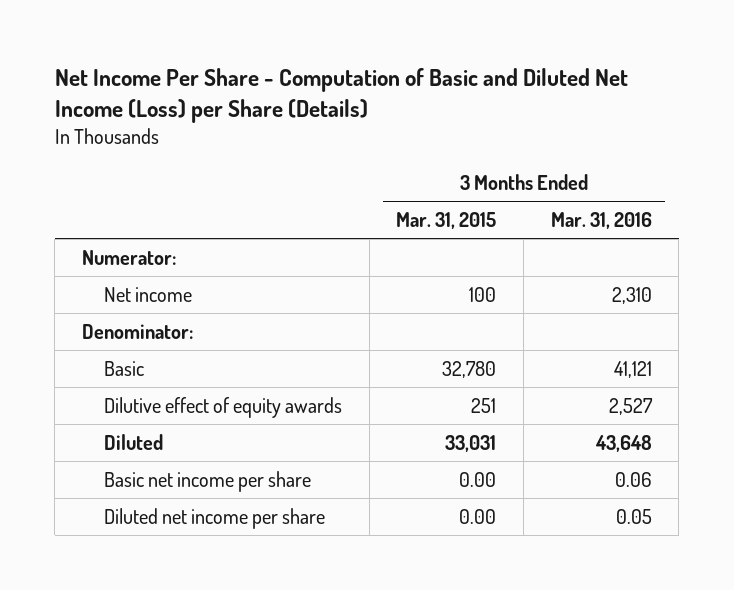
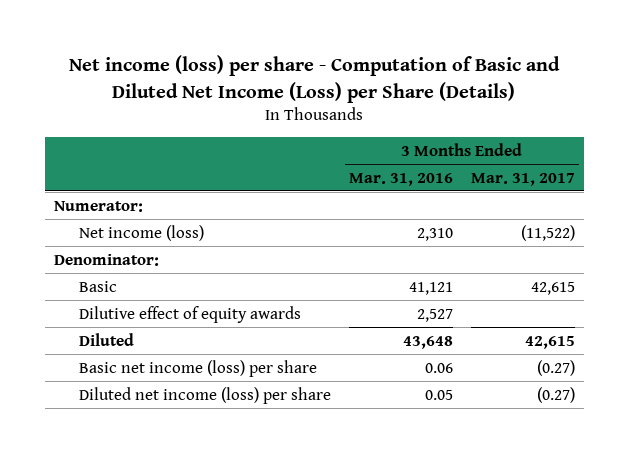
[54,68,628,124] Net Income Per Share - Computation of Basic and Diluted Net Income (Loss) per Share (Details) -> [69,55,561,103] Net income (loss) per share - Computation of Basic and Diluted Net Income (Loss) per Share (Details)
[396,212,497,230] Mar. 31, 2015 -> none
none -> [470,172,575,186] Mar. 31, 2017
[104,286,193,302] Net income -> [79,224,205,241] Net income (loss)
[104,470,312,492] Basic net income per share -> [79,359,318,377] Basic net income (loss) per share
[104,507,326,529] Diluted net income per share -> [79,386,332,404] Diluted net income (loss) per share

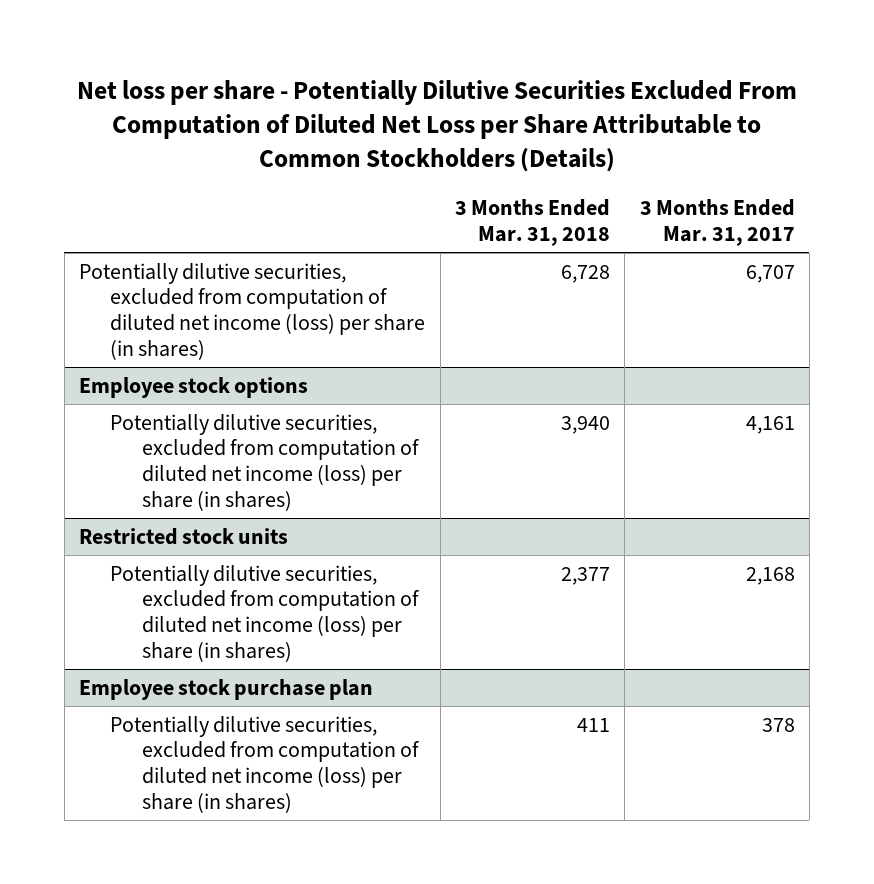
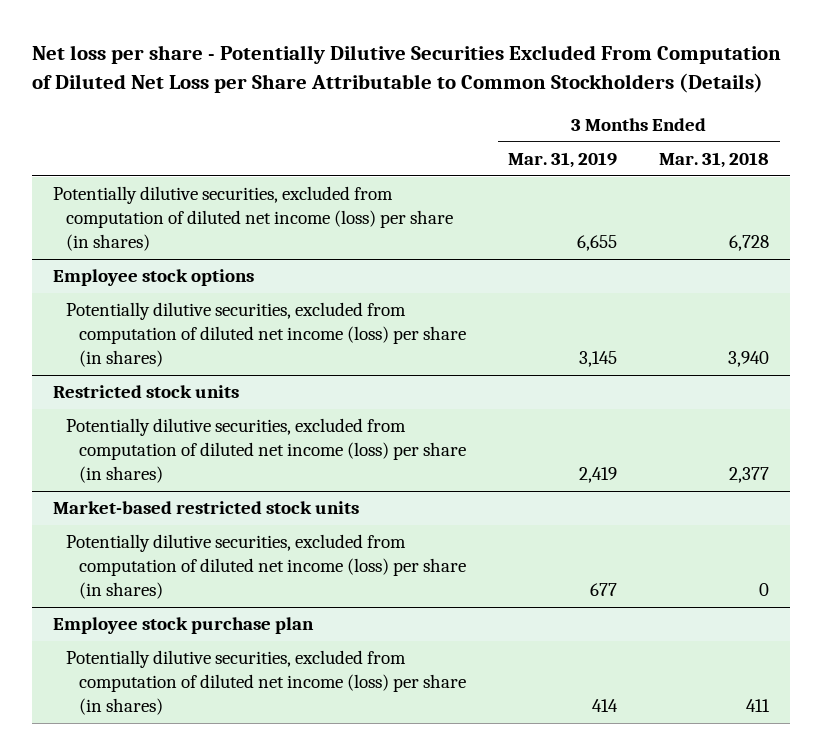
[639,199,795,247] 3 Months Ended Mar. 31, 2017 -> none
none -> [508,152,618,169] Mar. 31, 2019
none -> [52,501,359,515] Market-based restricted stock units
none -> [65,534,467,600] Potentially dilutive securities, excluded from computation of diluted net income (loss) per share (in shares)

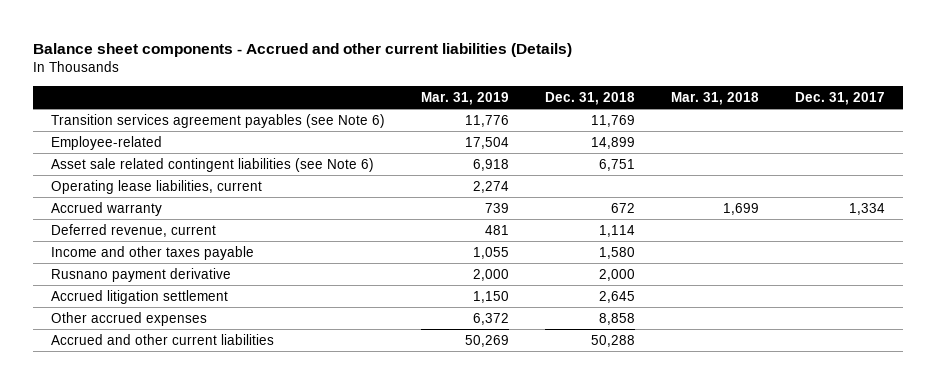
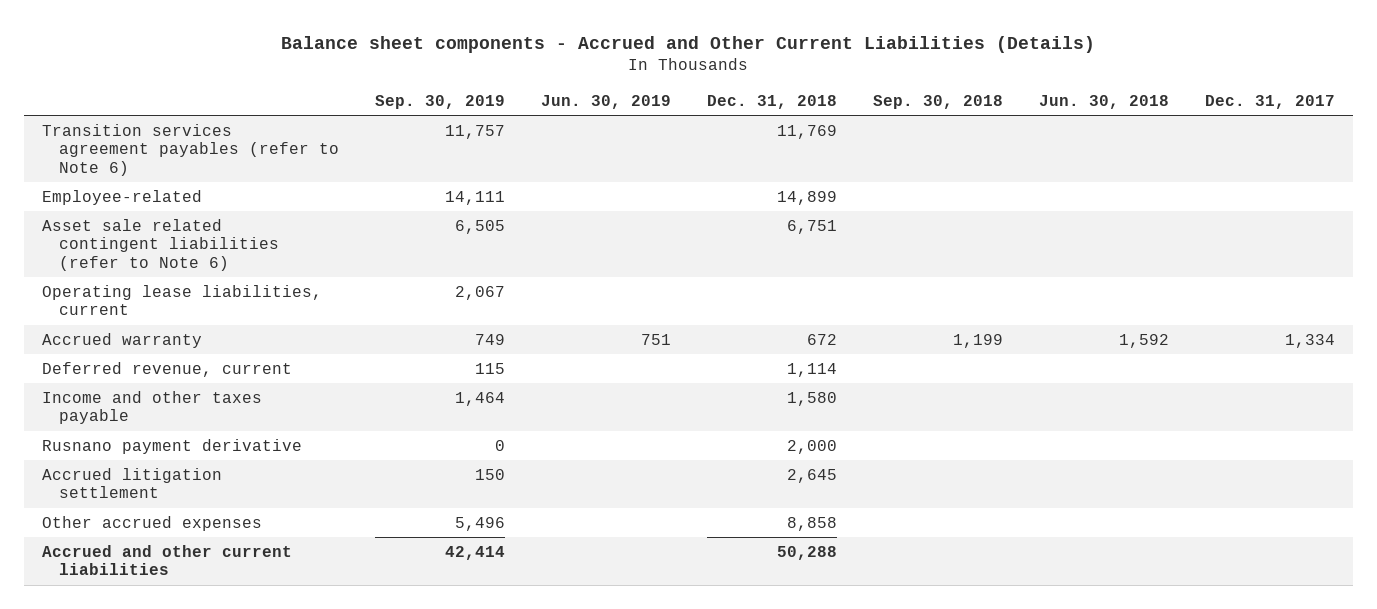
[33,43,573,58] Balance sheet components - Accrued and other current liabilities (Details) -> [281,35,1096,53] Balance sheet components - Accrued and Other Current Liabilities (Details)
[421,91,510,105] Mar. 31, 2019 -> none
[671,91,760,105] Mar. 31, 2018 -> none
none -> [374,94,505,109] Sep. 30, 2019
none -> [540,94,671,109] Jun. 30, 2019
none -> [872,94,1003,109] Sep. 30, 2018
none -> [1038,94,1169,109] Jun. 30, 2018
[51,113,386,128] Transition services agreement payables (see Note 6) -> [42,123,339,176] Transition services agreement payables (refer to Note 6)
[51,157,375,172] Asset sale related contingent liabilities (see Note 6) -> [42,218,279,271] Asset sale related contingent liabilities (refer to Note 6)

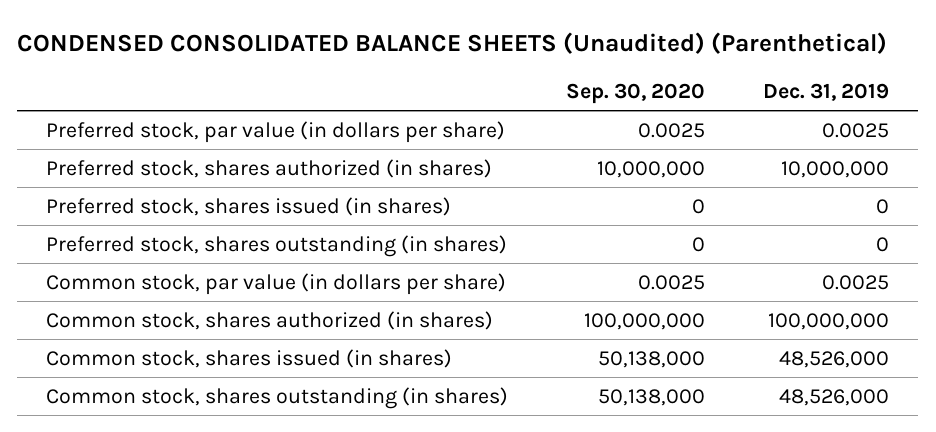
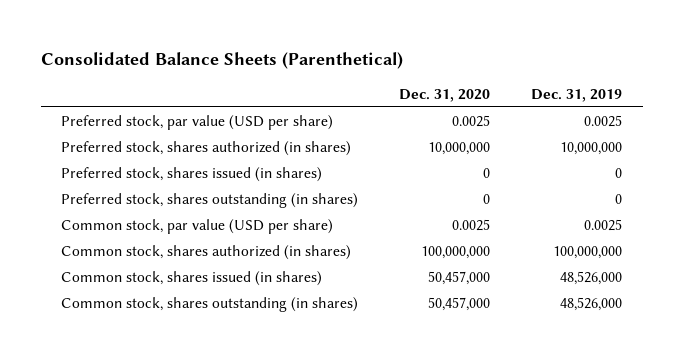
[17,31,888,54] CONDENSED CONSOLIDATED BALANCE SHEETS (Unaudited) (Parenthetical) -> [40,51,403,69] Consolidated Balance Sheets (Parenthetical)
[566,82,706,104] Sep. 30, 2020 -> none
none -> [399,88,491,102] Dec. 31, 2020
[46,120,506,143] Preferred stock, par value (in dollars per share) -> [61,115,334,131] Preferred stock, par value (USD per share)
[46,272,507,295] Common stock, par value (in dollars per share) -> [61,219,334,235] Common stock, par value (USD per share)

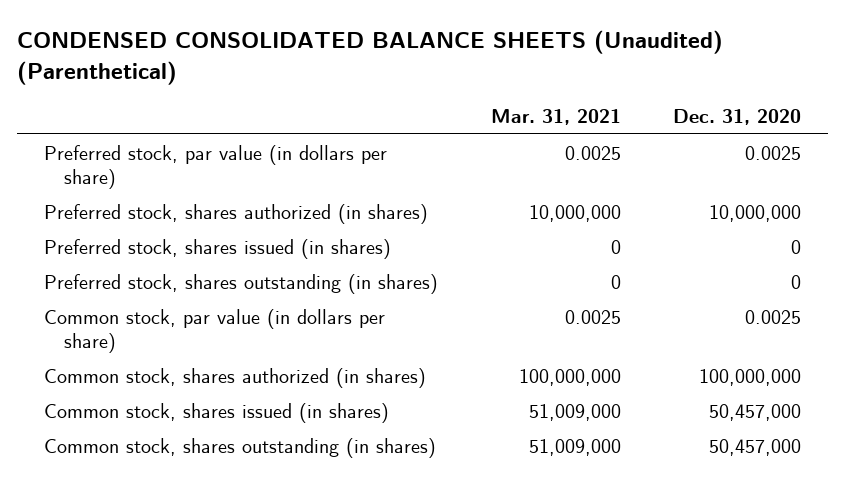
[40,51,403,69] Consolidated Balance Sheets (Parenthetical) -> [17,29,724,85] CONDENSED CONSOLIDATED BALANCE SHEETS (Unaudited) (Parenthetical)
[531,88,623,102] Dec. 31, 2019 -> none
none -> [490,108,621,125] Mar. 31, 2021
[61,115,334,131] Preferred stock, par value (USD per share) -> [43,144,387,189] Preferred stock, par value (in dollars per share)
[61,219,334,235] Common stock, par value (USD per share) -> [43,308,385,353] Common stock, par value (in dollars per share)

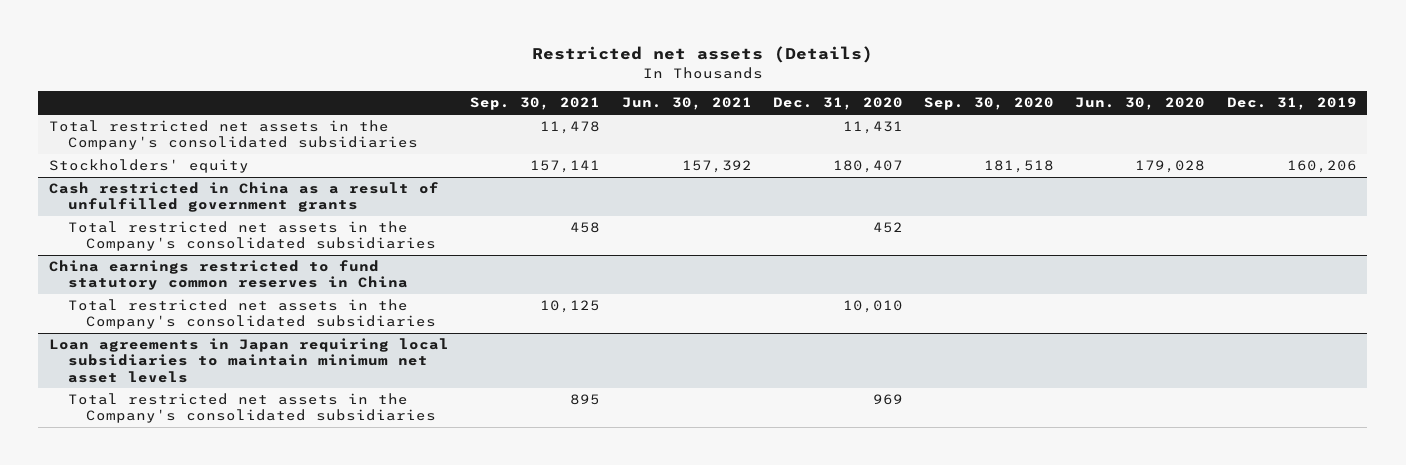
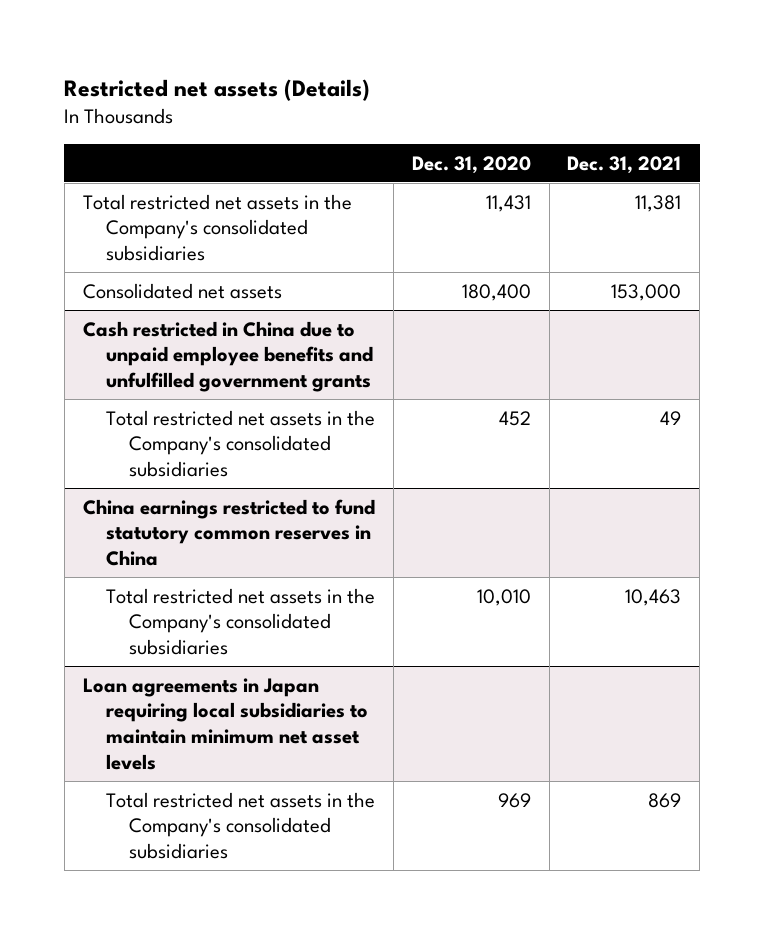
[470,97,601,111] Sep. 30, 2021 -> none
[621,97,752,111] Jun. 30, 2021 -> none
[924,97,1055,111] Sep. 30, 2020 -> none
[1075,97,1206,111] Jun. 30, 2020 -> none
[1226,97,1357,111] Dec. 31, 2019 -> none
none -> [567,155,682,174] Dec. 31, 2021
[49,159,250,174] Stockholders' equity -> none
none -> [82,282,282,299] Consolidated net assets
[49,182,440,213] Cash restricted in China as a result of unfulfilled government grants -> [82,320,373,393] Cash restricted in China due to unpaid employee benefits and unfulfilled government grants

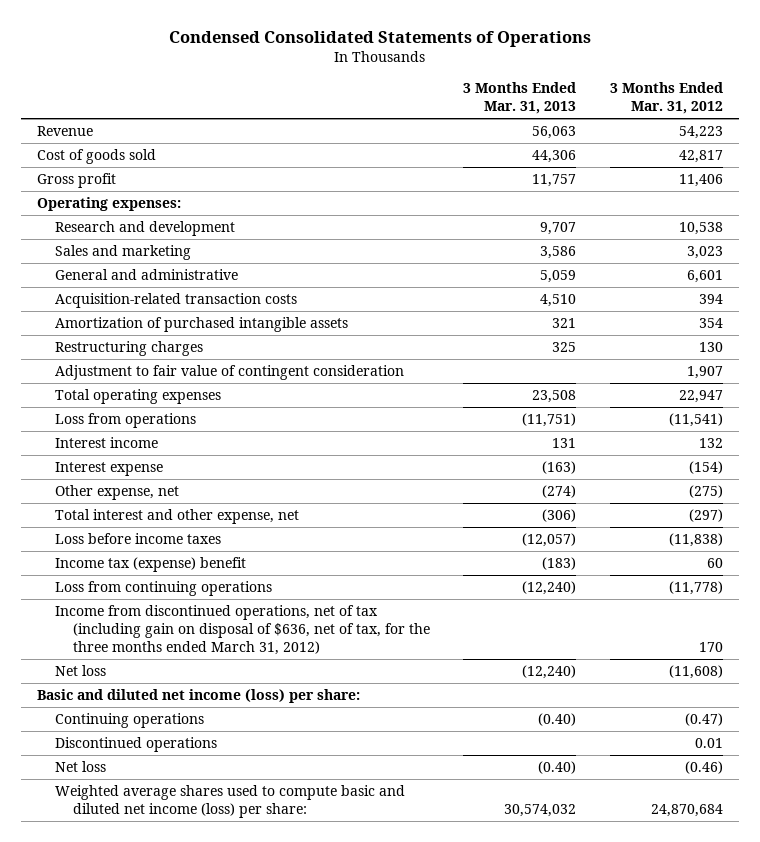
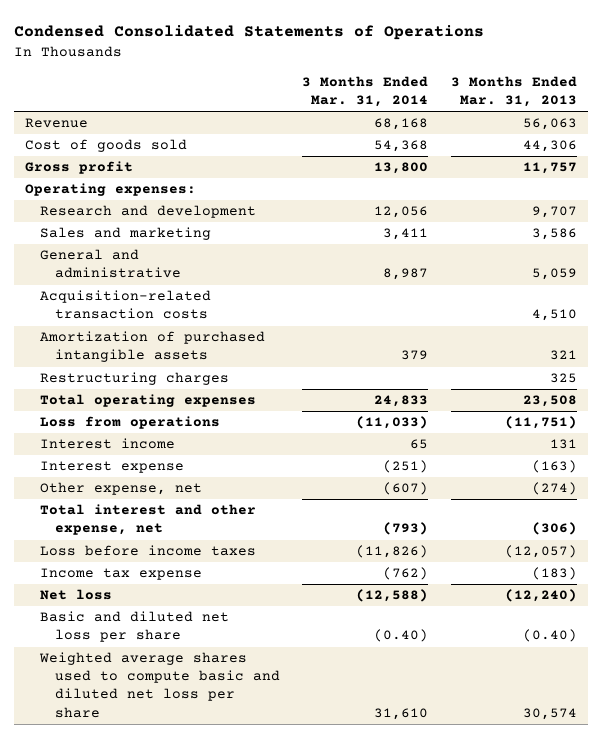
[609,82,723,115] 3 Months Ended Mar. 31, 2012 -> none
none -> [302,76,429,108] 3 Months Ended Mar. 31, 2014
[55,365,405,381] Adjustment to fair value of contingent consideration -> none
[55,581,273,597] Loss from continuing operations -> none
[55,605,431,655] Income from discontinued operations, net of tax (including gain on disposal of $636, net of tax, for the three months ended March 31, 2012) -> none
[55,557,247,573] Income tax (expense) benefit -> [39,568,202,581] Income tax expense
[37,689,361,704] Basic and diluted net income (loss) per share: -> none
[55,713,205,729] Continuing operations -> none
[55,737,218,753] Discontinued operations -> none
[55,761,107,773] Net loss -> [39,611,229,643] Basic and diluted net loss per share
[55,785,406,819] Weighted average shares used to compute basic and diluted net income (loss) per share: -> [38,652,280,718] Weighted average shares used to compute basic and diluted net loss per share
[504,804,577,818] 30,574,032 -> [522,707,577,720] 30,574

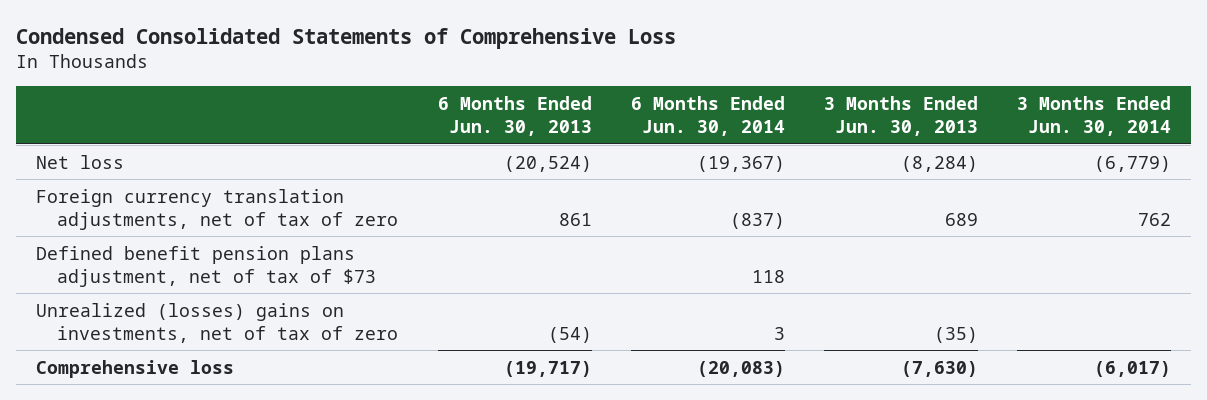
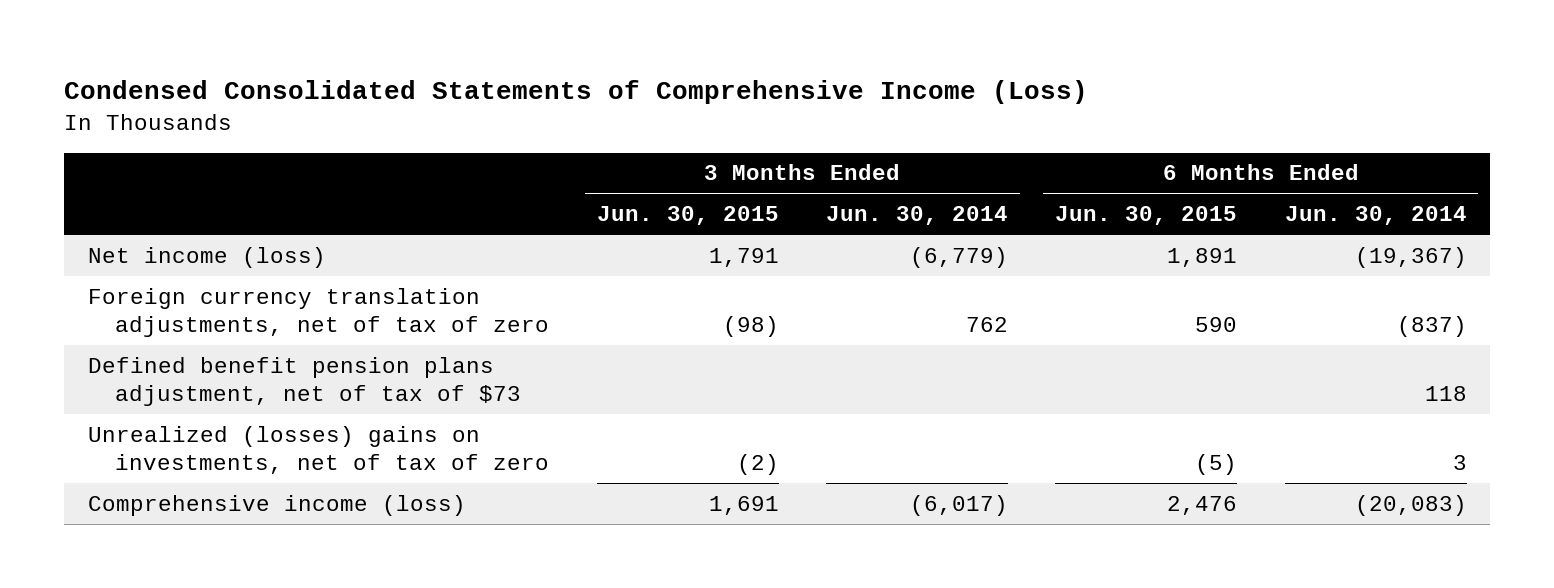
[16,28,677,50] Condensed Consolidated Statements of Comprehensive Loss -> [64,80,1089,105] Condensed Consolidated Statements of Comprehensive Income (Loss)
[437,95,592,136] 6 Months Ended Jun. 30, 2013 -> none
[823,95,978,136] 3 Months Ended Jun. 30, 2013 -> none
none -> [596,206,779,226] Jun. 30, 2015
none -> [1055,206,1238,226] Jun. 30, 2015
[35,154,124,169] Net loss -> [87,246,326,268] Net income (loss)
[35,359,234,378] Comprehensive loss -> [87,494,466,516] Comprehensive income (loss)

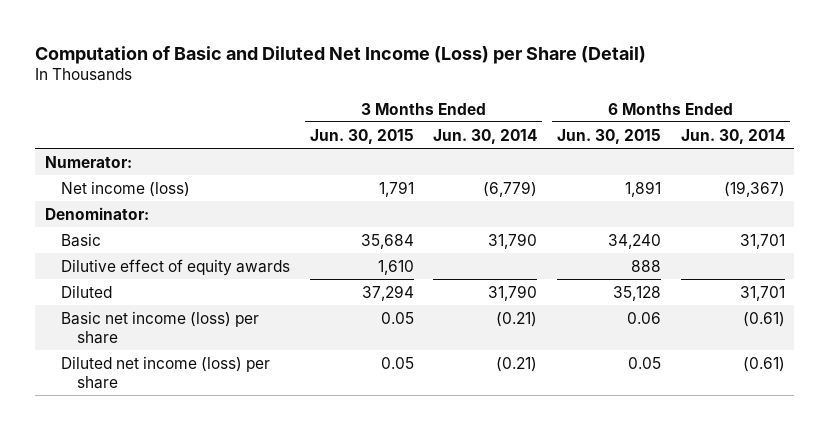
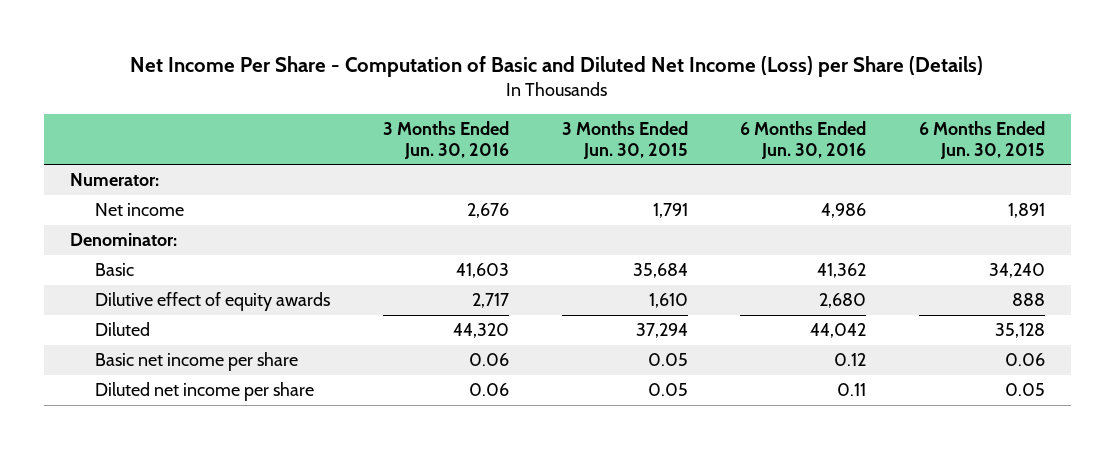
[35,45,647,64] Computation of Basic and Diluted Net Income (Loss) per Share (Detail) -> [130,55,984,77] Net Income Per Share - Computation of Basic and Diluted Net Income (Loss) per Share (Details)
[433,128,538,144] Jun. 30, 2014 -> none
[680,128,785,144] Jun. 30, 2014 -> none
none -> [383,120,510,159] 3 Months Ended Jun. 30, 2016
none -> [740,120,867,159] 6 Months Ended Jun. 30, 2016
[61,180,191,197] Net income (loss) -> [95,203,185,217] Net income
[61,310,260,344] Basic net income (loss) per share -> [95,352,299,372] Basic net income per share
[61,355,271,389] Diluted net income (loss) per share -> [95,382,315,402] Diluted net income per share

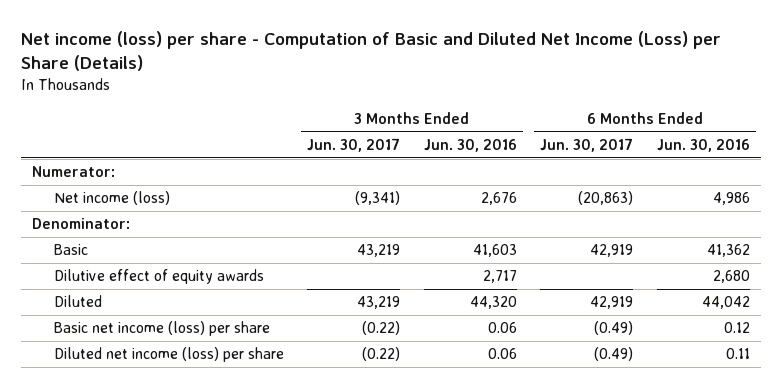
[130,55,984,77] Net Income Per Share - Computation of Basic and Diluted Net Income (Loss) per Share (Details) -> [20,30,721,72] Net income (loss) per share - Computation of Basic and Diluted Net Income (Loss) per Share (Details)
[561,120,688,159] 3 Months Ended Jun. 30, 2015 -> none
[918,120,1045,159] 6 Months Ended Jun. 30, 2015 -> none
none -> [307,138,401,153] Jun. 30, 2017
none -> [540,138,634,153] Jun. 30, 2017
[95,203,185,217] Net income -> [53,191,170,206] Net income (loss)
[95,352,299,372] Basic net income per share -> [53,321,270,337] Basic net income (loss) per share
[95,382,315,402] Diluted net income per share -> [53,347,284,363] Diluted net income (loss) per share

